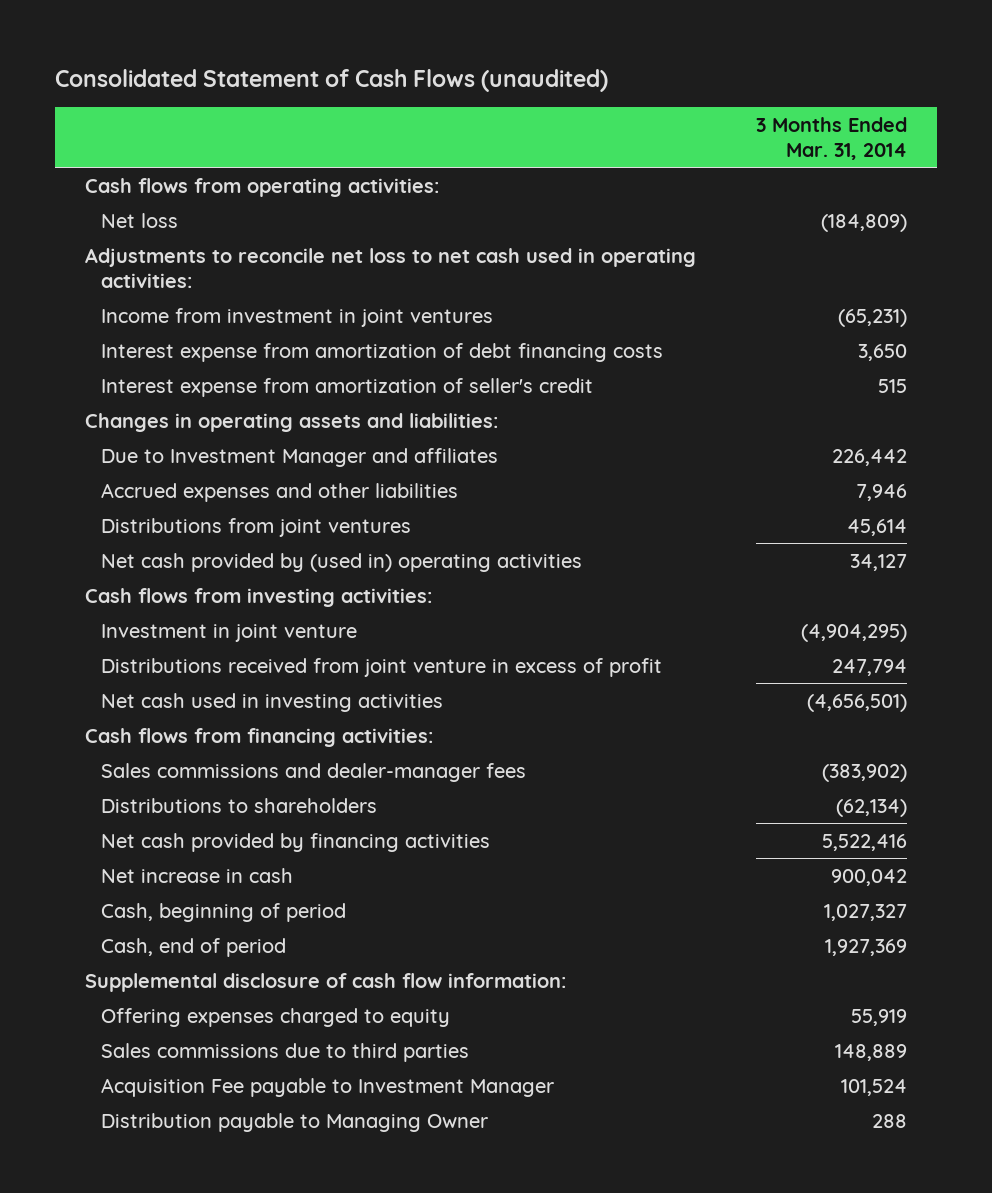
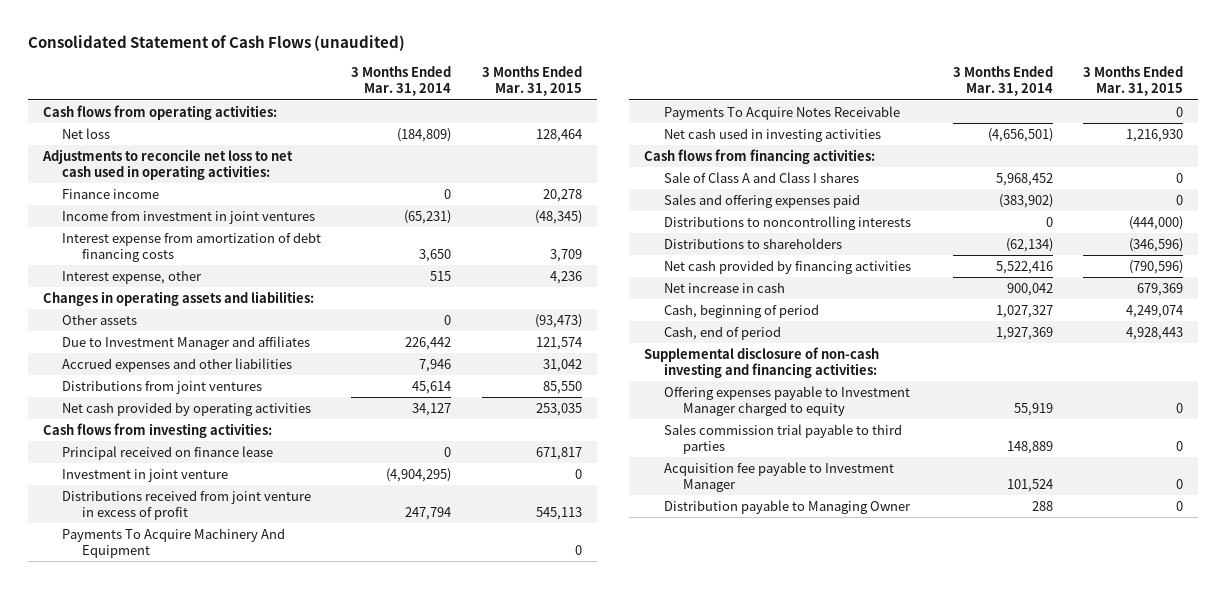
none -> [481,66,582,97] 3 Months Ended Mar. 31, 2015
none -> [62,188,160,199] Finance income
[101,377,594,397] Interest expense from amortization of seller's credit -> [62,269,203,284] Interest expense, other
none -> [62,313,138,325] Other assets
[101,552,583,572] Net cash provided by (used in) operating activities -> [62,401,312,416] Net cash provided by operating activities
none -> [62,445,274,460] Principal received on finance lease
none -> [62,527,286,559] Payments To Acquire Machinery And Equipment
none -> [663,105,900,120] Payments To Acquire Notes Receivable
none -> [663,171,859,183] Sale of Class A and Class I shares
[101,762,527,782] Sales commissions and dealer-manager fees -> [663,193,860,208] Sales and offering expenses paid
none -> [663,215,911,230] Distributions to noncontrolling interests
[85,972,567,992] Supplemental disclosure of cash flow information: -> [644,346,880,379] Supplemental disclosure of non-cash investing and financing activities:
[101,1007,451,1027] Offering expenses charged to equity -> [663,385,910,417] Offering expenses payable to Investment Manager charged to equity
[101,1042,470,1062] Sales commissions due to third parties -> [663,423,902,455] Sales commission trial payable to third parties
[101,1077,555,1097] Acquisition Fee payable to Investment Manager -> [663,461,894,493] Acquisition fee payable to Investment Manager

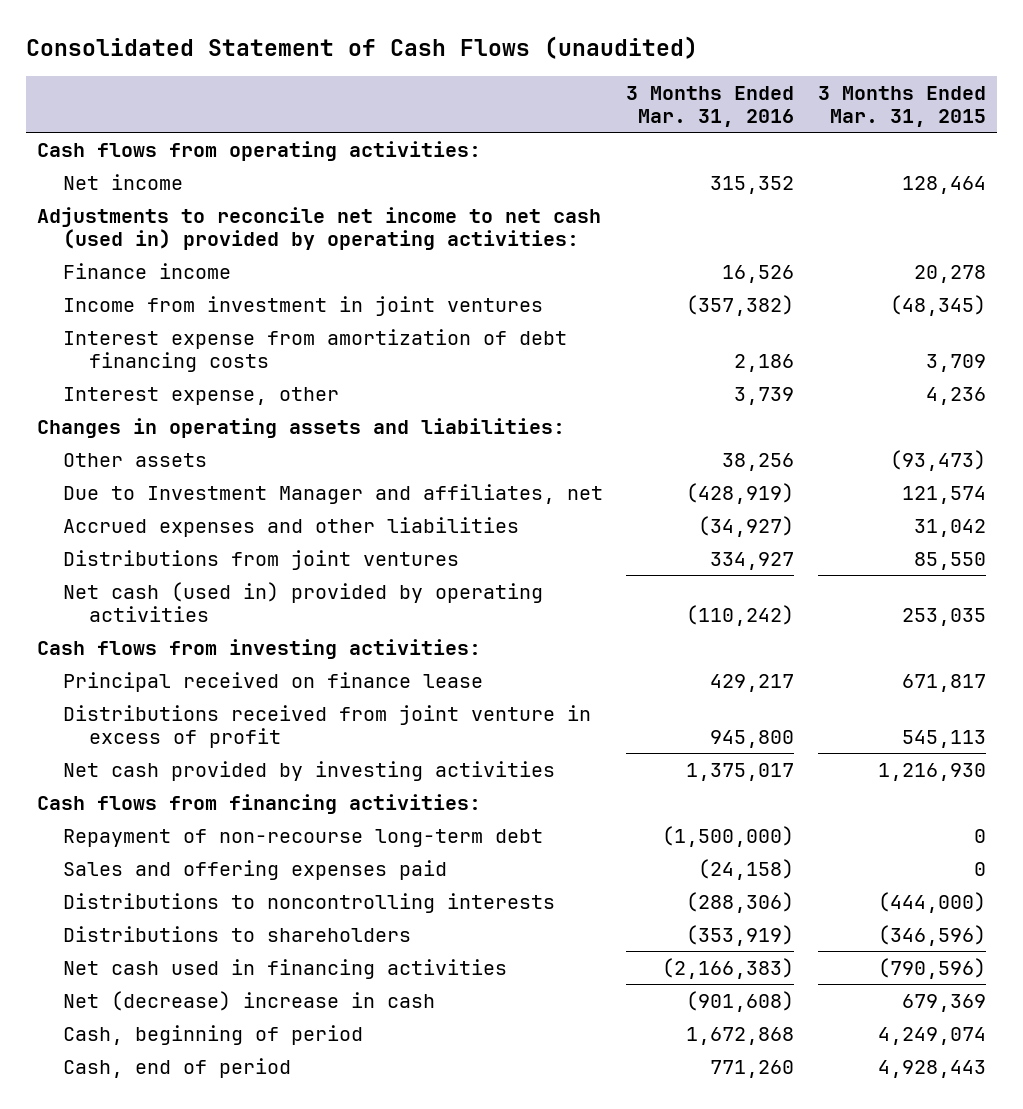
[351,66,452,97] 3 Months Ended Mar. 31, 2014 -> none
none -> [626,85,795,128] 3 Months Ended Mar. 31, 2016
[62,127,111,139] Net loss -> [62,173,183,190] Net income
[41,148,293,181] Adjustments to reconcile net loss to net cash used in operating activities: -> [37,206,602,251] Adjustments to reconcile net income to net cash (used in) provided by operating activities:
[62,335,311,350] Due to Investment Manager and affiliates -> [62,483,603,504] Due to Investment Manager and affiliates, net
[62,401,312,416] Net cash provided by operating activities -> [62,581,543,623] Net cash (used in) provided by operating activities
[62,468,229,482] Investment in joint venture -> none
[62,527,286,559] Payments To Acquire Machinery And Equipment -> none
[663,105,900,120] Payments To Acquire Notes Receivable -> none
[663,127,881,142] Net cash used in investing activities -> [62,760,555,781] Net cash provided by investing activities
[663,171,859,183] Sale of Class A and Class I shares -> none
none -> [62,828,543,847] Repayment of non-recourse long-term debt
[663,259,911,274] Net cash provided by financing activities -> [62,958,507,979] Net cash used in financing activities
[663,281,785,293] Net increase in cash -> [62,990,435,1011] Net (decrease) increase in cash
[644,346,880,379] Supplemental disclosure of non-cash investing and financing activities: -> none
[663,385,910,417] Offering expenses payable to Investment Manager charged to equity -> none
[663,423,902,455] Sales commission trial payable to third parties -> none
[663,461,894,493] Acquisition fee payable to Investment Manager -> none
[663,499,911,514] Distribution payable to Managing Owner -> none

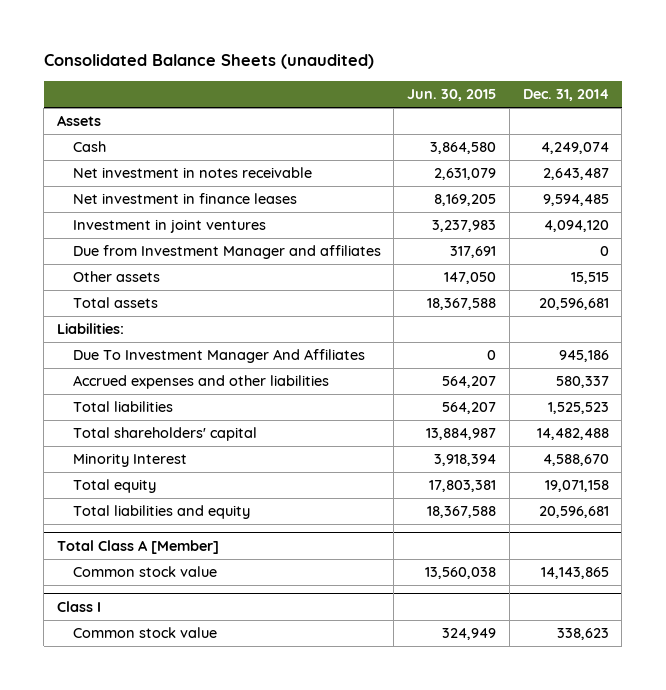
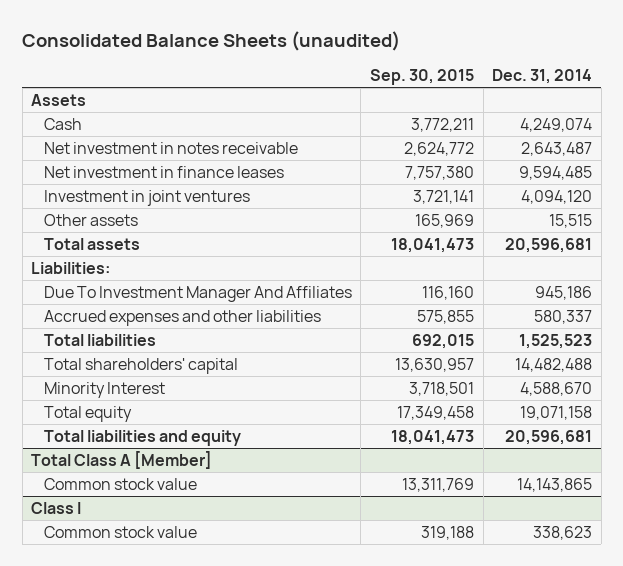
[407,89,497,102] Jun. 30, 2015 -> none
none -> [369,68,474,85] Sep. 30, 2015
[72,245,381,260] Due from Investment Manager and affiliates -> none

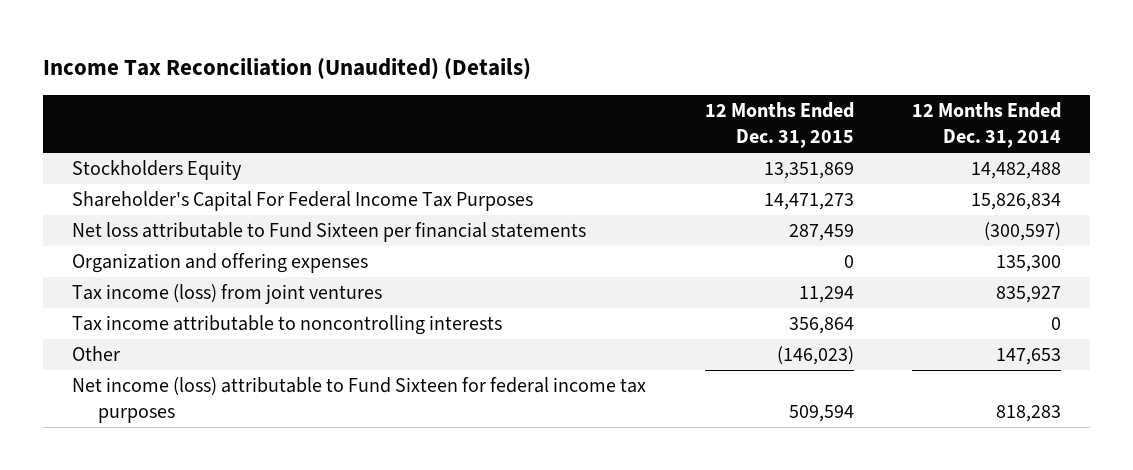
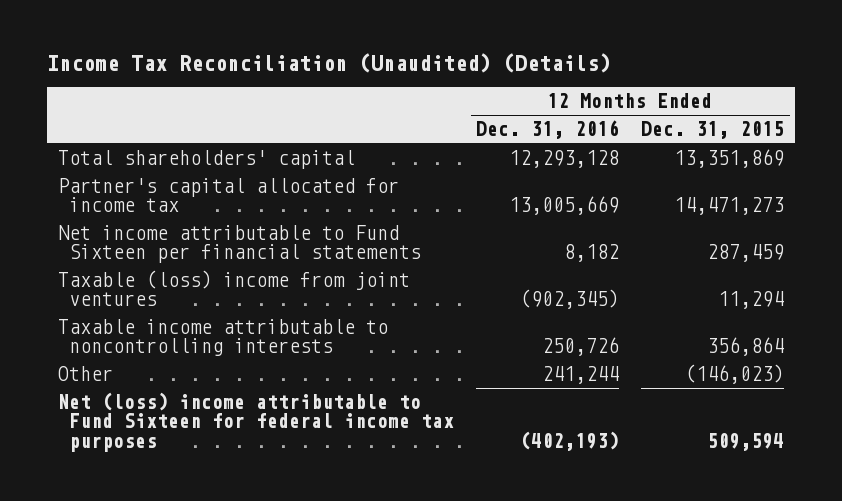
[912,102,1062,149] 12 Months Ended Dec. 31, 2014 -> none
none -> [476,120,620,140] Dec. 31, 2016
[72,253,369,274] Organization and offering expenses -> none
[72,160,243,181] Stockholders Equity -> [57,150,355,170] Total shareholders' capital
[72,191,534,212] Shareholder's Capital For Federal Income Tax Purposes -> [57,178,399,213] Partner's capital allocated for income tax
[72,222,587,243] Net loss attributable to Fund Sixteen per financial statements -> [57,225,422,264] Net income attributable to Fund Sixteen per financial statements
[72,284,383,305] Tax income (loss) from joint ventures -> [57,270,410,307] Taxable (loss) income from joint ventures
[72,315,503,336] Tax income attributable to noncontrolling interests -> [57,319,388,357] Taxable income attributable to noncontrolling interests
[72,377,647,424] Net income (loss) attributable to Fund Sixteen for federal income tax purposes -> [57,392,455,452] Net (loss) income attributable to Fund Sixteen for federal income tax purposes

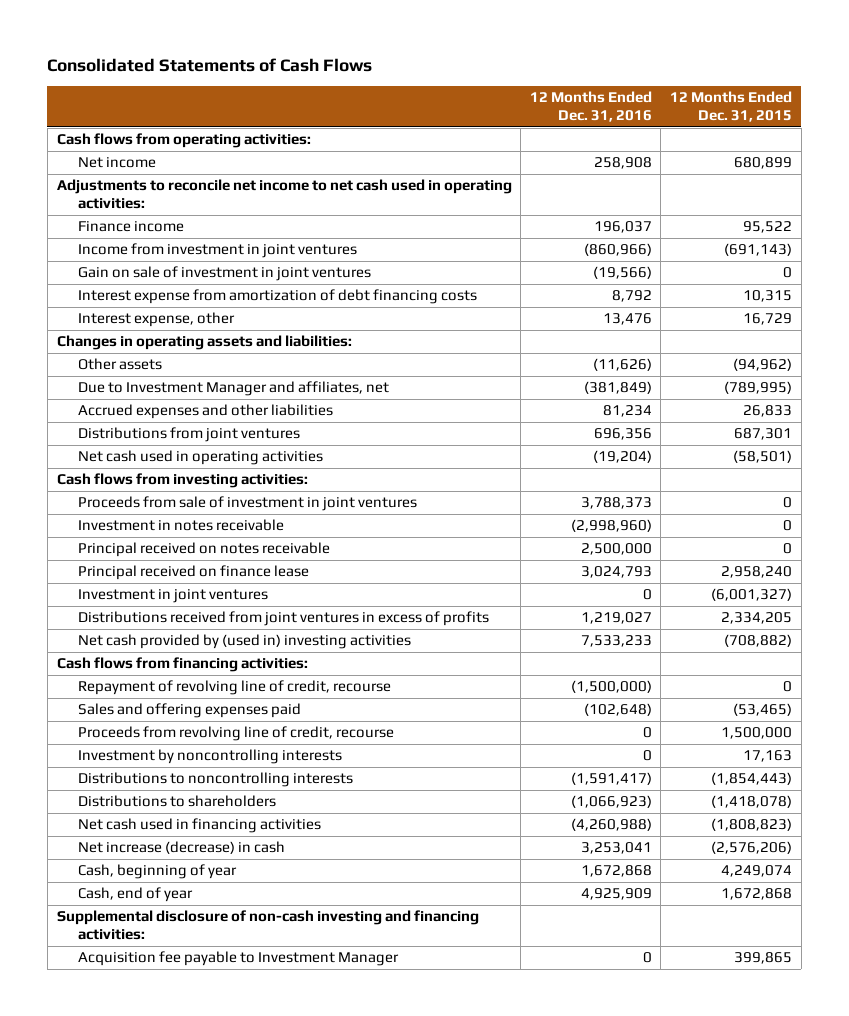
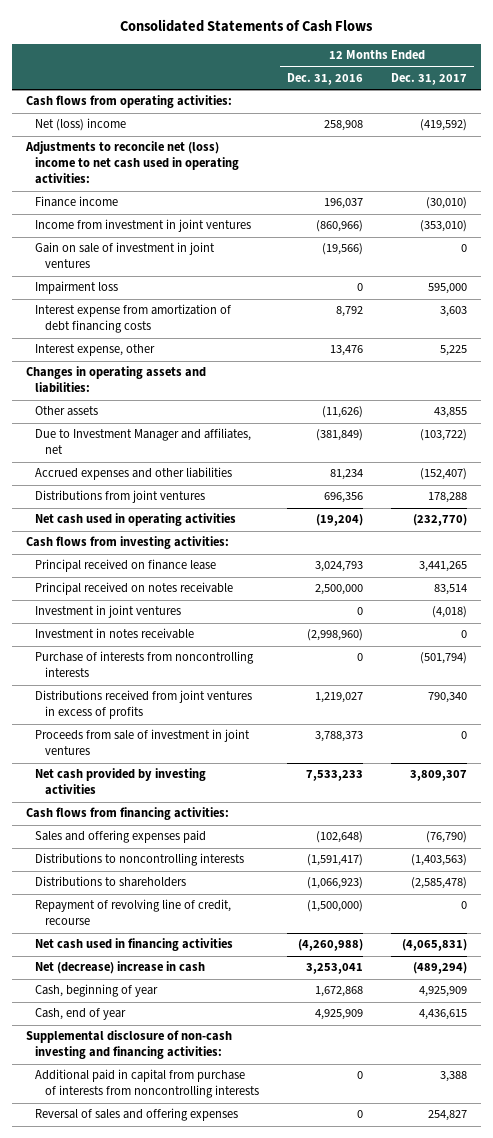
[670,91,793,123] 12 Months Ended Dec. 31, 2015 -> none
none -> [391,72,468,85] Dec. 31, 2017
[78,157,157,169] Net income -> [35,118,127,132] Net (loss) income
[56,179,512,210] Adjustments to reconcile net income to net cash used in operating activities: -> [24,141,240,185] Adjustments to reconcile net (loss) income to net cash used in operating activities:
none -> [35,281,119,295] Impairment loss
[78,542,331,558] Principal received on notes receivable -> [35,582,234,596] Principal received on notes receivable
[78,519,285,532] Investment in notes receivable -> [35,628,195,640] Investment in notes receivable
none -> [35,651,255,678] Purchase of interests from noncontrolling interests
[78,496,418,512] Proceeds from sale of investment in joint ventures -> [35,729,251,756] Proceeds from sale of investment in joint ventures
[78,634,412,650] Net cash provided by (used in) investing activities -> [35,768,207,796] Net cash provided by investing activities
[78,726,395,742] Proceeds from revolving line of credit, recourse -> none
[78,749,343,765] Investment by noncontrolling interests -> none
[78,680,392,696] Repayment of revolving line of credit, recourse -> [35,899,232,926] Repayment of revolving line of credit, recourse
[78,841,286,855] Net increase (decrease) in cash -> [35,961,206,975] Net (decrease) increase in cash
[78,951,400,967] Acquisition fee payable to Investment Manager -> none
none -> [35,1069,259,1099] Additional paid in capital from purchase of interests from noncontrolling interests
none -> [35,1108,239,1122] Reversal of sales and offering expenses

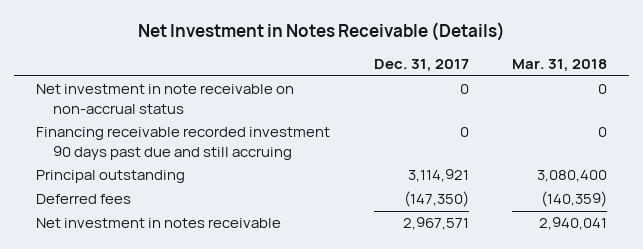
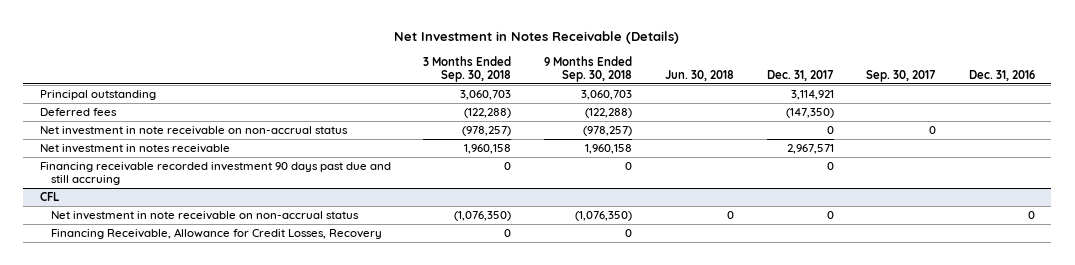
[512,59,608,73] Mar. 31, 2018 -> none
none -> [423,55,512,82] 3 Months Ended Sep. 30, 2018
none -> [544,55,633,82] 9 Months Ended Sep. 30, 2018
none -> [664,69,734,81] Jun. 30, 2018
none -> [866,69,937,82] Sep. 30, 2017
none -> [968,69,1035,81] Dec. 31, 2016
[35,84,294,114] Net investment in note receivable on non-accrual status -> [39,126,348,136] Net investment in note receivable on non-accrual status
[35,127,330,160] Financing receivable recorded investment 90 days past due and still accruing -> [39,162,391,186] Financing receivable recorded investment 90 days past due and still accruing
none -> [39,192,59,202] CFL
none -> [51,211,360,221] Net investment in note receivable on non-accrual status
none -> [51,228,383,240] Financing Receivable, Allowance for Credit Losses, Recovery

